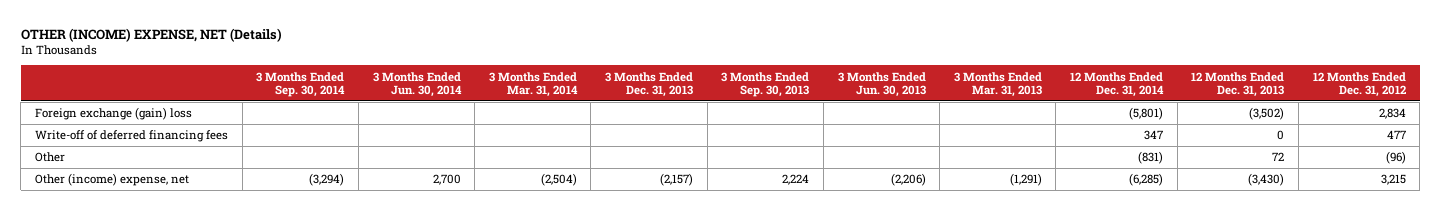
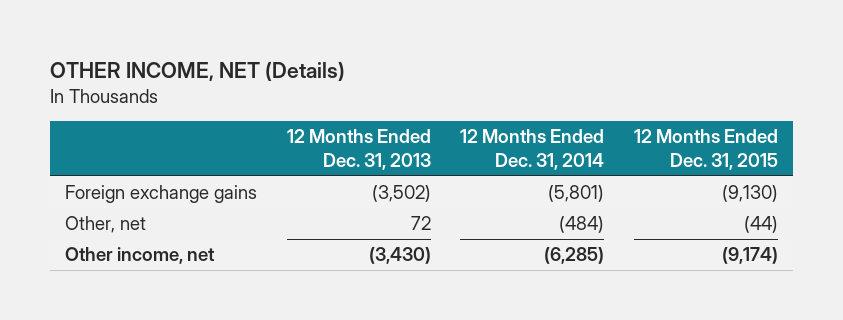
[20,27,282,42] OTHER (INCOME) EXPENSE, NET (Details) -> [49,61,345,82] OTHER INCOME, NET (Details)
[256,71,346,97] 3 Months Ended Sep. 30, 2014 -> none
[372,71,462,97] 3 Months Ended Jun. 30, 2014 -> none
[488,71,578,97] 3 Months Ended Mar. 31, 2014 -> none
[605,71,694,97] 3 Months Ended Dec. 31, 2013 -> none
[721,71,810,97] 3 Months Ended Sep. 30, 2013 -> none
[837,71,926,97] 3 Months Ended Jun. 30, 2013 -> none
[953,71,1042,97] 3 Months Ended Mar. 31, 2013 -> none
[1312,71,1406,97] 12 Months Ended Dec. 31, 2012 -> none
none -> [634,129,779,170] 12 Months Ended Dec. 31, 2015
[35,130,229,143] Write-off of deferred financing fees -> none
[35,107,193,121] Foreign exchange (gain) loss -> [64,185,257,204] Foreign exchange gains
[35,152,66,163] Other -> [64,216,146,234] Other, net
[1138,151,1164,165] (831) -> [559,216,605,234] (484)
[35,173,190,187] Other (income) expense, net -> [64,247,215,265] Other income, net

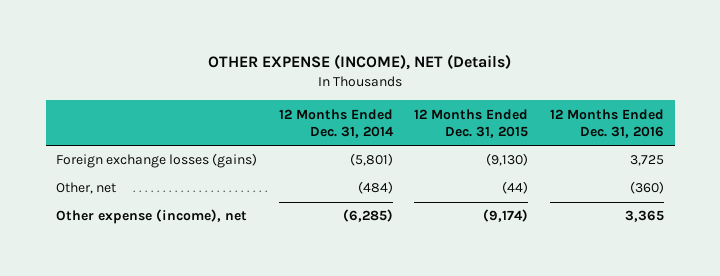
[49,61,345,82] OTHER INCOME, NET (Details) -> [208,54,512,71] OTHER EXPENSE (INCOME), NET (Details)
[286,129,431,170] 12 Months Ended Dec. 31, 2013 -> none
none -> [549,108,664,138] 12 Months Ended Dec. 31, 2016
[64,185,257,204] Foreign exchange gains -> [56,153,258,169] Foreign exchange losses (gains)
[64,247,215,265] Other income, net -> [56,209,248,225] Other expense (income), net

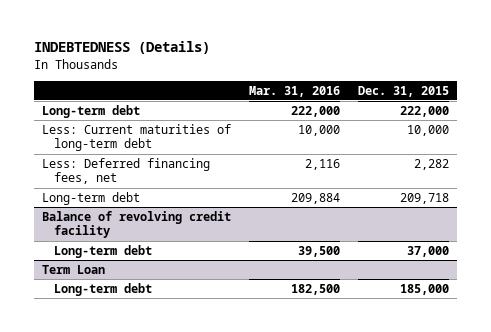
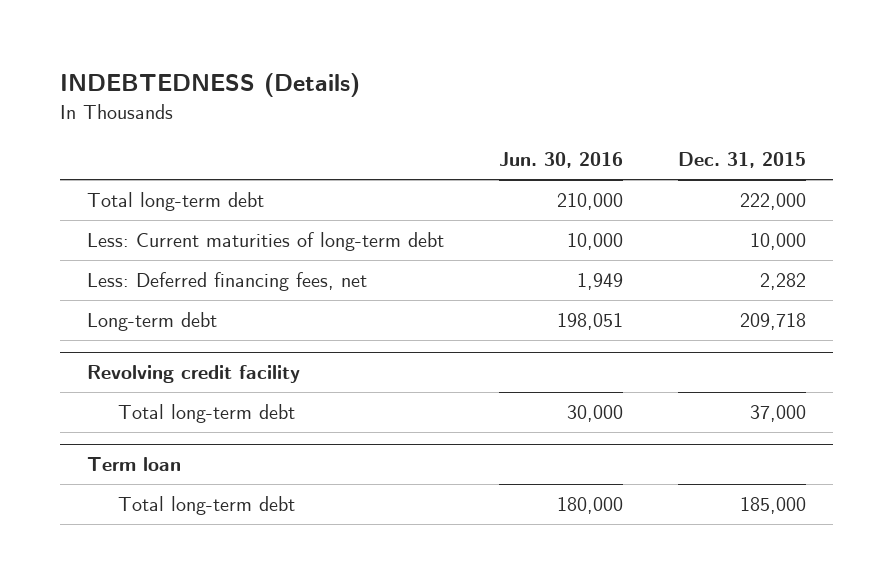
[248,85,340,97] Mar. 31, 2016 -> none
none -> [499,152,624,169] Jun. 30, 2016
[42,104,141,118] Long-term debt -> [87,192,265,212] Total long-term debt
[42,210,232,239] Balance of revolving credit facility -> [87,365,301,384] Revolving credit facility
[53,244,152,258] Long-term debt -> [117,404,295,424] Total long-term debt
[42,264,106,274] Term Loan -> [87,457,182,472] Term loan
[53,282,152,296] Long-term debt -> [117,496,295,516] Total long-term debt

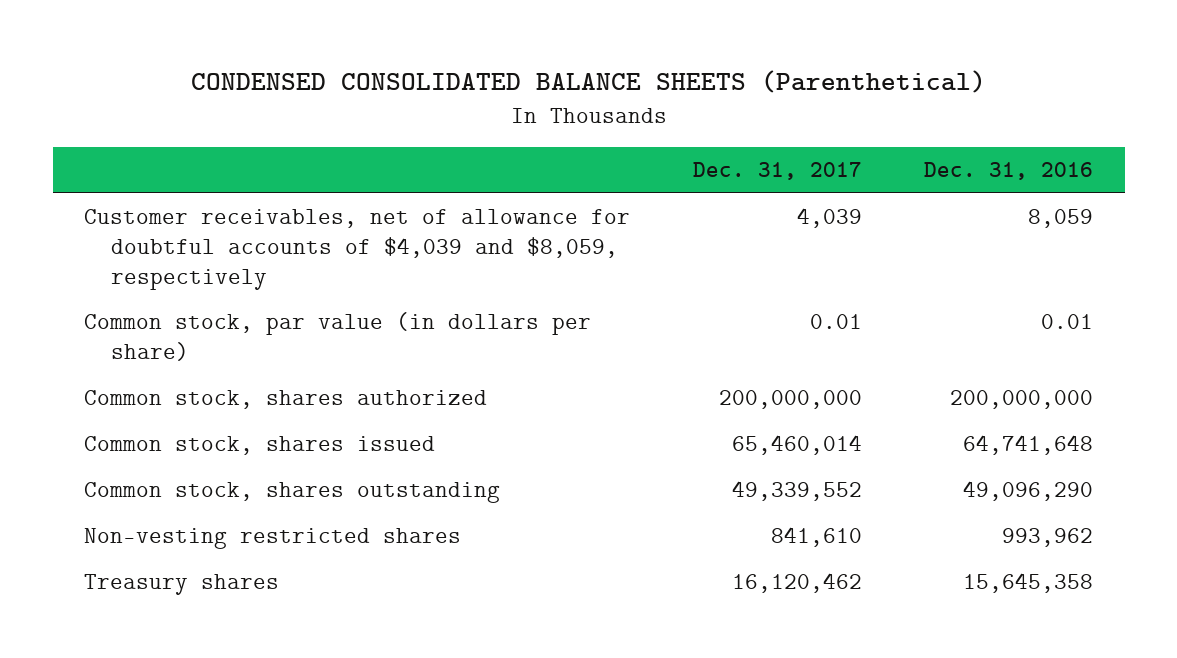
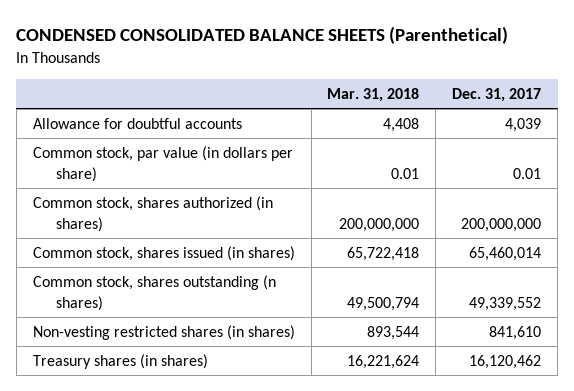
[924,162,1094,181] Dec. 31, 2016 -> none
none -> [327,87,420,102] Mar. 31, 2018
[84,209,631,290] Customer receivables, net of allowance for doubtful accounts of $4,039 and $8,059, respectively -> [32,117,242,129] Allowance for doubtful accounts
[84,390,488,410] Common stock, shares authorized -> [32,195,273,232] Common stock, shares authorized (in shares)
[84,436,436,456] Common stock, shares issued -> [32,245,295,261] Common stock, shares issued (in shares)
[84,482,501,504] Common stock, shares outstanding -> [32,274,276,311] Common stock, shares outstanding (n shares)
[84,528,462,550] Non-vesting restricted shares -> [32,324,295,340] Non-vesting restricted shares (in shares)
[84,574,280,596] Treasury shares -> [32,353,208,369] Treasury shares (in shares)

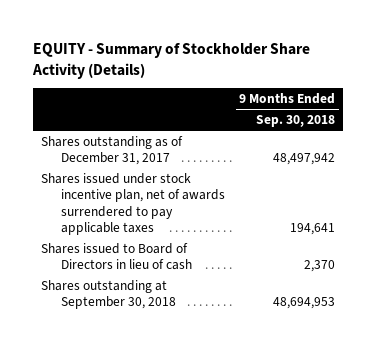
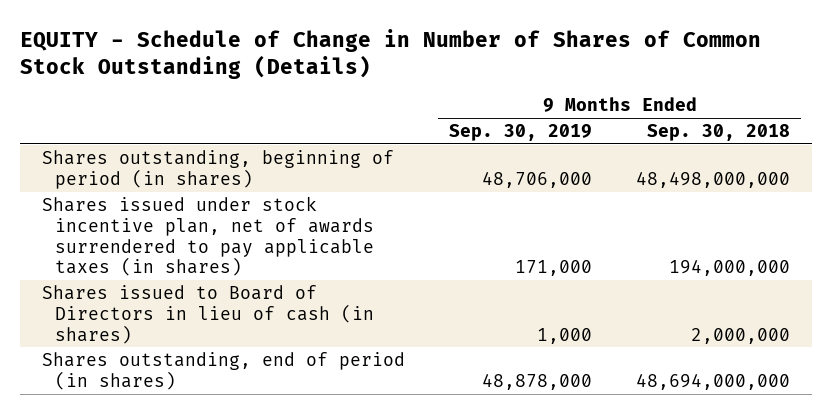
[32,42,311,79] EQUITY - Summary of Stockholder Share Activity (Details) -> [19,29,761,80] EQUITY - Schedule of Change in Number of Shares of Common Stock Outstanding (Details)
none -> [448,124,592,142] Sep. 30, 2019
[40,135,183,166] Shares outstanding as of December 31, 2017 -> [41,150,394,189] Shares outstanding, beginning of period (in shares)
[273,153,336,166] 48,497,942 -> [636,170,791,188] 48,498,000,000
[40,172,225,235] Shares issued under stock incentive plan, net of awards surrendered to pay applicable taxes -> [41,196,374,277] Shares issued under stock incentive plan, net of awards surrendered to pay applicable taxes (in shares)
[290,222,336,235] 194,641 -> [669,259,791,277] 194,000,000
[40,242,192,271] Shares issued to Board of Directors in lieu of cash -> [41,285,374,344] Shares issued to Board of Directors in lieu of cash (in shares)
[304,260,336,273] 2,370 -> [691,327,791,344] 2,000,000
[40,279,176,310] Shares outstanding at September 30, 2018 -> [41,352,405,390] Shares outstanding, end of period (in shares)
[273,297,336,310] 48,694,953 -> [636,372,791,390] 48,694,000,000

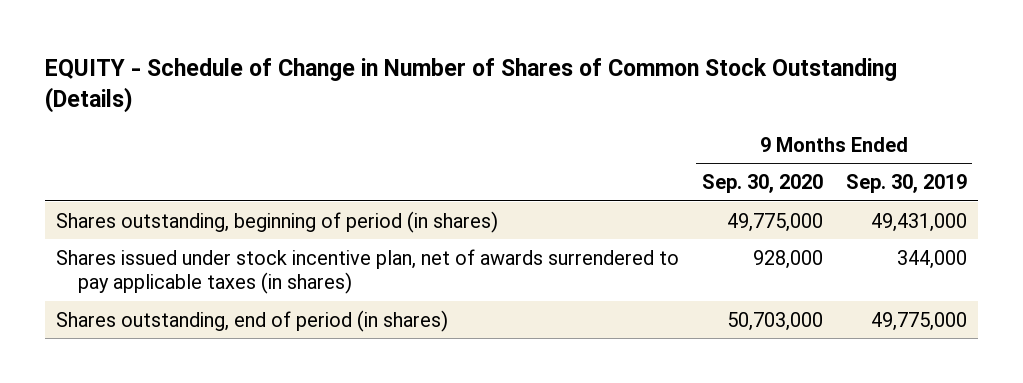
[647,124,791,142] Sep. 30, 2018 -> none
none -> [701,174,823,194] Sep. 30, 2020
[41,285,374,344] Shares issued to Board of Directors in lieu of cash (in shares) -> none
[481,170,592,188] 48,706,000 -> [870,212,967,232] 49,431,000
[514,260,592,277] 171,000 -> [896,249,967,269] 344,000
[481,372,592,390] 48,878,000 -> [870,311,967,331] 49,775,000

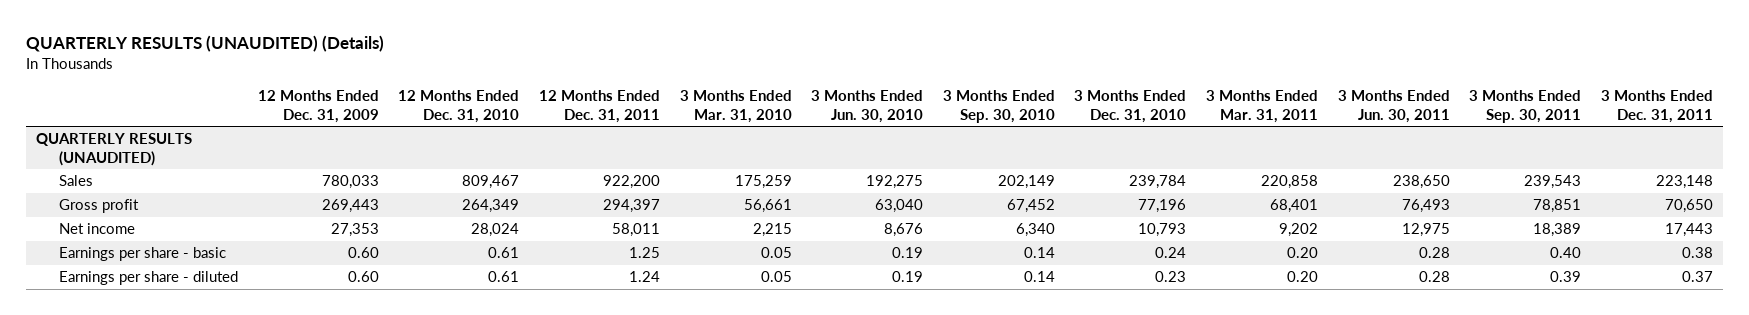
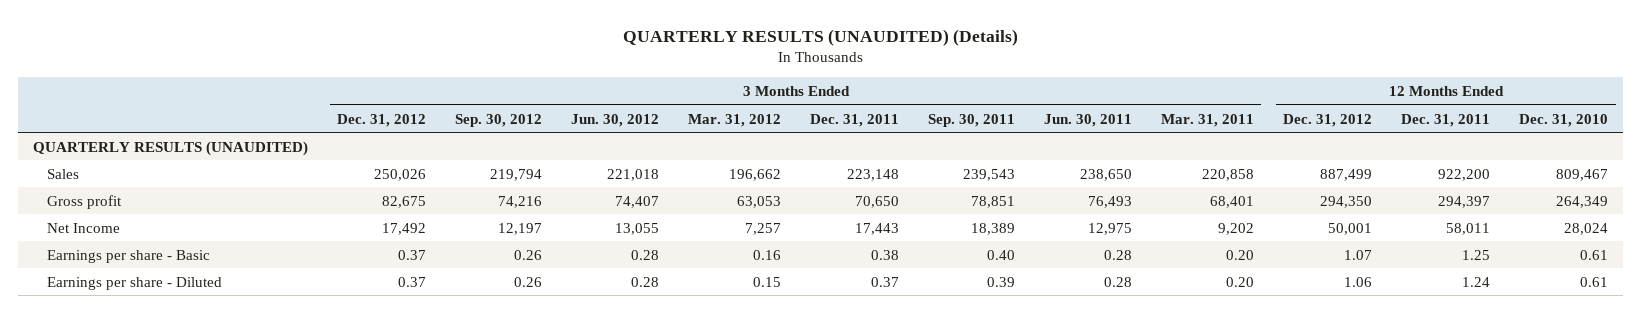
[257,90,379,123] 12 Months Ended Dec. 31, 2009 -> none
[679,90,792,123] 3 Months Ended Mar. 31, 2010 -> none
[811,90,924,123] 3 Months Ended Jun. 30, 2010 -> none
[942,90,1055,123] 3 Months Ended Sep. 30, 2010 -> none
[1074,90,1187,123] 3 Months Ended Dec. 31, 2010 -> none
none -> [337,113,427,127] Dec. 31, 2012
none -> [455,113,543,127] Sep. 30, 2012
none -> [571,113,660,127] Jun. 30, 2012
none -> [688,113,782,127] Mar. 31, 2012
none -> [1283,113,1373,127] Dec. 31, 2012
[59,223,136,235] Net income -> [46,222,120,233] Net Income
[59,247,227,262] Earnings per share - basic -> [46,249,210,263] Earnings per share - Basic
[59,271,239,286] Earnings per share - diluted -> [46,276,222,290] Earnings per share - Diluted

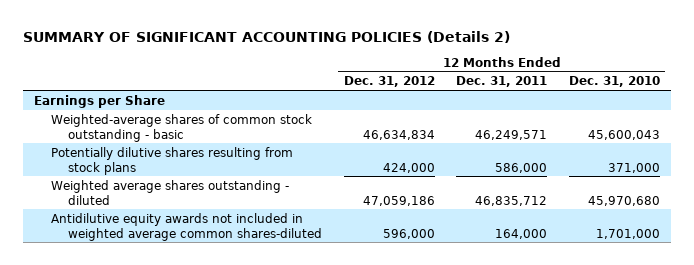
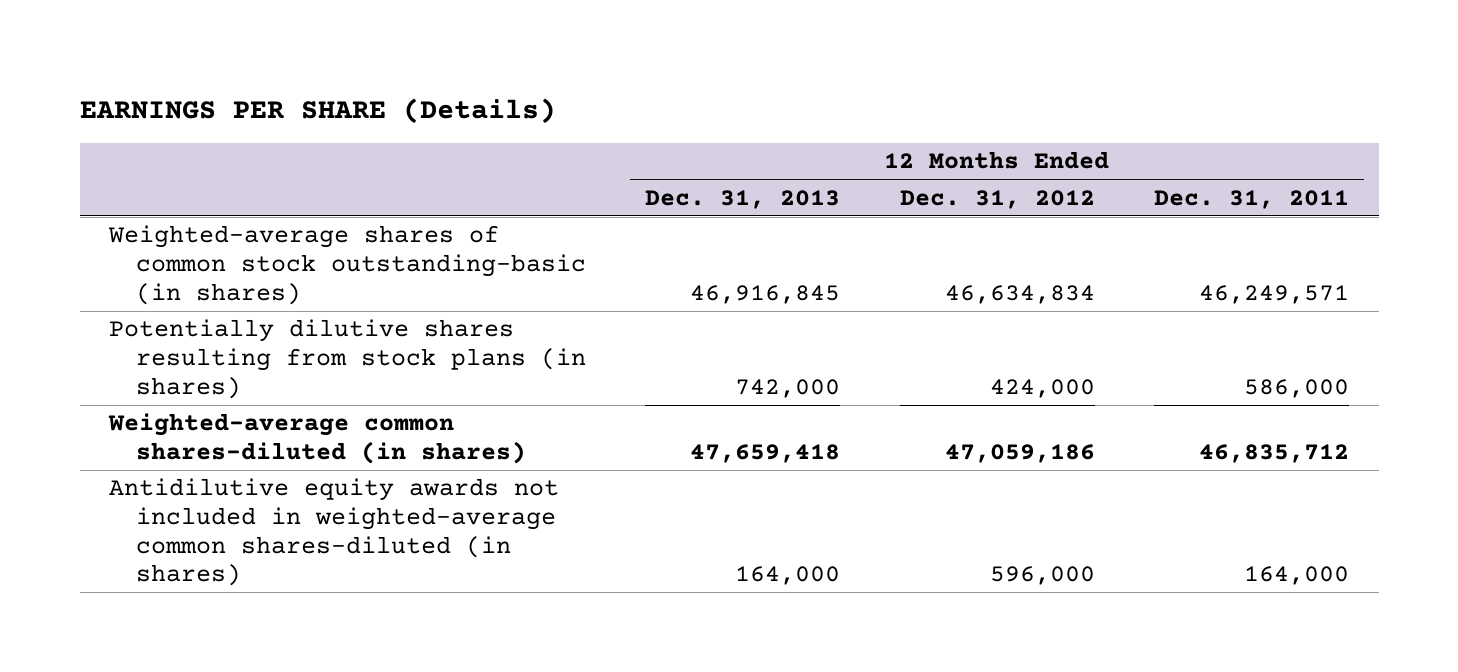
[23,30,511,43] SUMMARY OF SIGNIFICANT ACCOUNTING POLICIES (Details 2) -> [79,98,556,125] EARNINGS PER SHARE (Details)
[568,76,660,88] Dec. 31, 2010 -> none
none -> [645,189,841,209] Dec. 31, 2013
[34,94,166,108] Earnings per Share -> none
[51,113,313,142] Weighted-average shares of common stock outstanding - basic -> [108,225,586,305] Weighted-average shares of common stock outstanding-basic (in shares)
[51,146,294,175] Potentially dilutive shares resulting from stock plans -> [109,319,586,399] Potentially dilutive shares resulting from stock plans (in shares)
[51,179,290,205] Weighted average shares outstanding - diluted -> [108,413,526,465] Weighted-average common shares-diluted (in shares)
[51,212,323,241] Antidilutive equity awards not included in weighted average common shares-diluted -> [109,478,560,587] Antidilutive equity awards not included in weighted-average common shares-diluted (in shares)

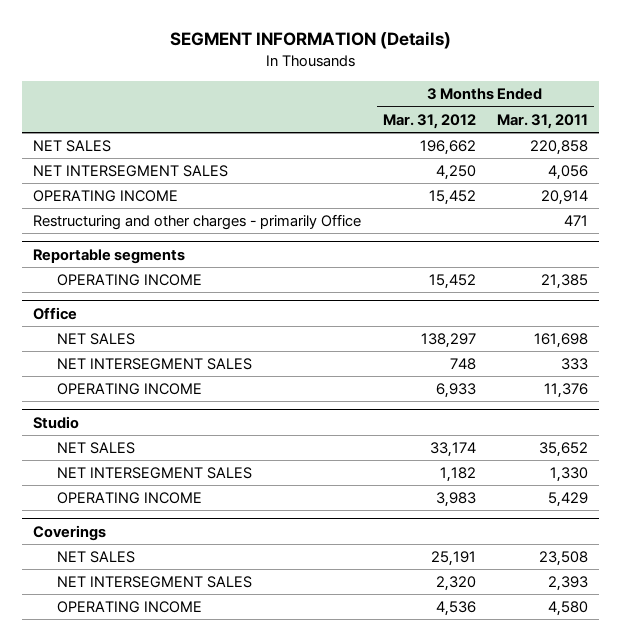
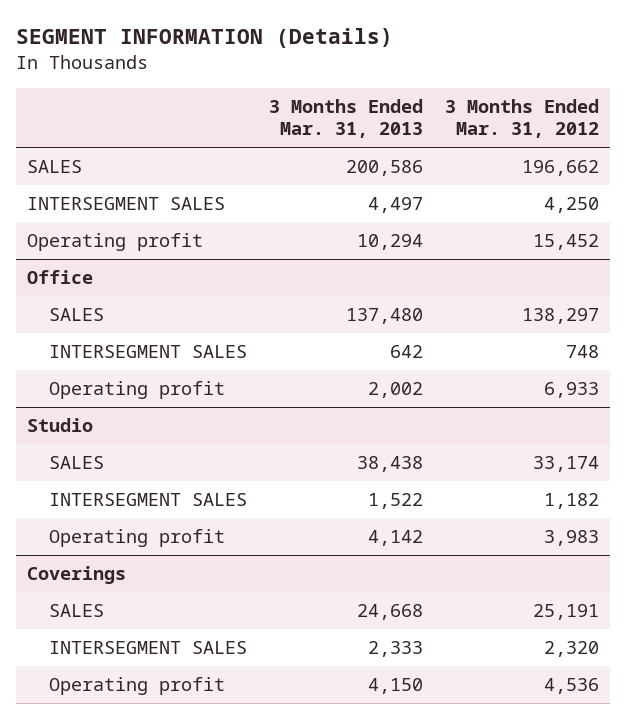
[497,113,589,129] Mar. 31, 2011 -> none
none -> [268,98,423,139] 3 Months Ended Mar. 31, 2013
[32,214,361,231] Restructuring and other charges - primarily Office -> none
[32,249,185,265] Reportable segments -> none
[56,274,202,287] OPERATING INCOME -> none
[32,140,111,153] NET SALES -> [26,160,82,174] SALES
[32,165,228,178] NET INTERSEGMENT SALES -> [26,197,225,211] INTERSEGMENT SALES
[32,190,178,203] OPERATING INCOME -> [26,233,203,252] Operating profit
[56,333,135,346] NET SALES -> [48,308,104,322] SALES
[56,358,252,371] NET INTERSEGMENT SALES -> [48,345,247,359] INTERSEGMENT SALES
[56,383,202,396] OPERATING INCOME -> [48,381,225,400] Operating profit
[56,442,135,455] NET SALES -> [48,456,104,470] SALES
[56,467,252,480] NET INTERSEGMENT SALES -> [48,493,247,507] INTERSEGMENT SALES
[56,492,202,505] OPERATING INCOME -> [48,529,225,548] Operating profit
[56,551,135,564] NET SALES -> [48,604,104,618] SALES
[56,576,252,589] NET INTERSEGMENT SALES -> [48,641,247,655] INTERSEGMENT SALES
[56,601,202,614] OPERATING INCOME -> [48,677,225,696] Operating profit

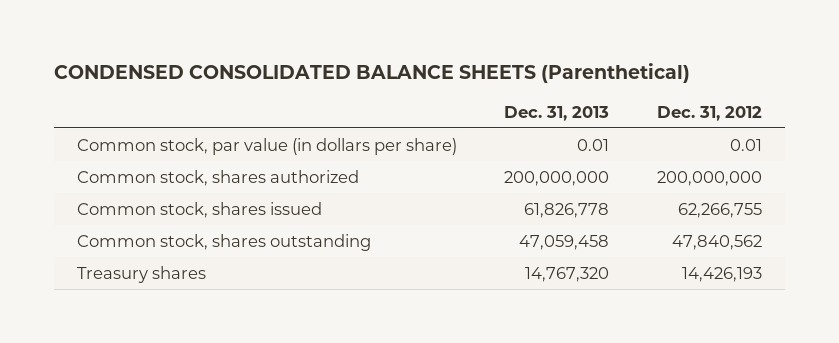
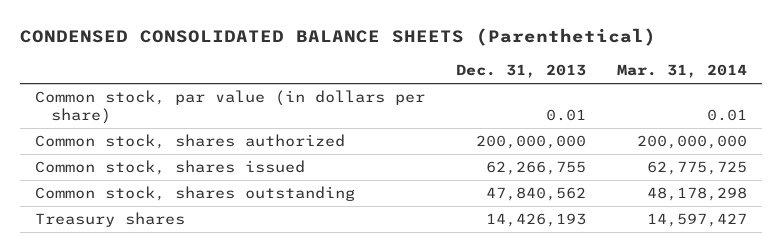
[656,105,762,121] Dec. 31, 2012 -> none
none -> [616,64,747,79] Mar. 31, 2014
[524,202,610,218] 61,826,778 -> [486,161,587,176] 62,266,755
[519,234,610,250] 47,059,458 -> [486,187,587,202] 47,840,562
[525,266,610,282] 14,767,320 -> [486,213,587,228] 14,426,193

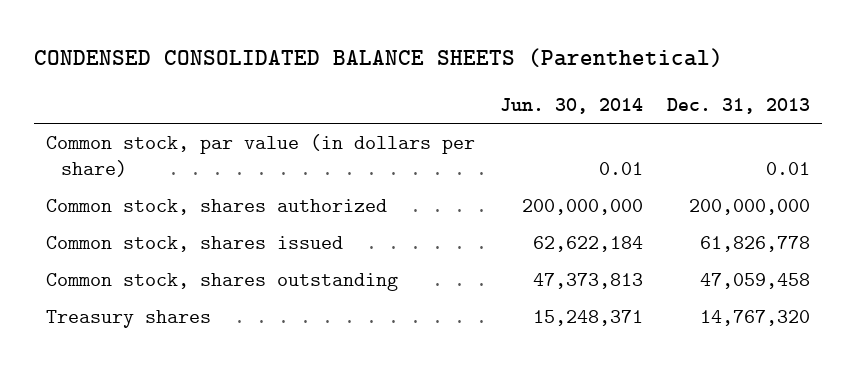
[616,64,747,79] Mar. 31, 2014 -> none
none -> [499,97,643,114] Jun. 30, 2014
[486,161,587,176] 62,266,755 -> [700,235,811,252] 61,826,778
[486,187,587,202] 47,840,562 -> [700,272,811,289] 47,059,458
[486,213,587,228] 14,426,193 -> [700,309,811,326] 14,767,320

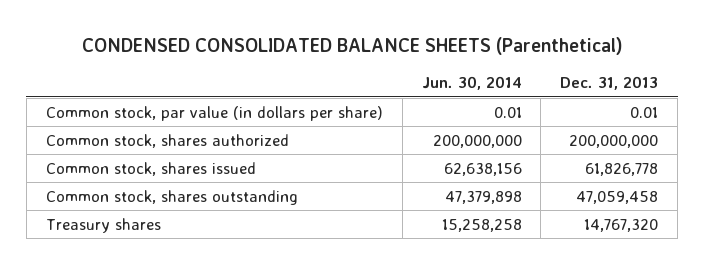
[532,235,643,252] 62,622,184 -> [443,162,522,176] 62,638,156
[532,272,643,289] 47,373,813 -> [444,190,522,204] 47,379,898
[532,309,643,326] 15,248,371 -> [441,218,522,232] 15,258,258

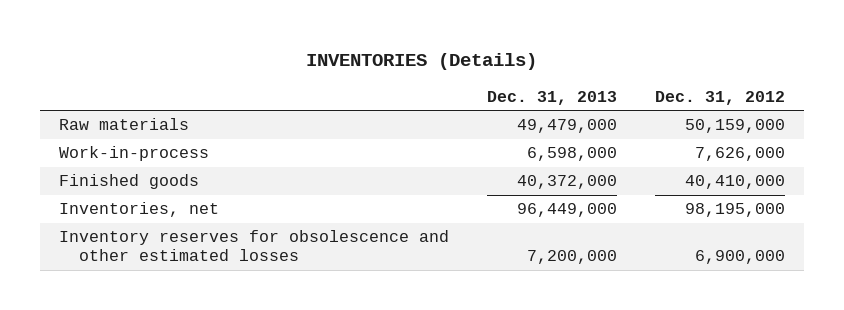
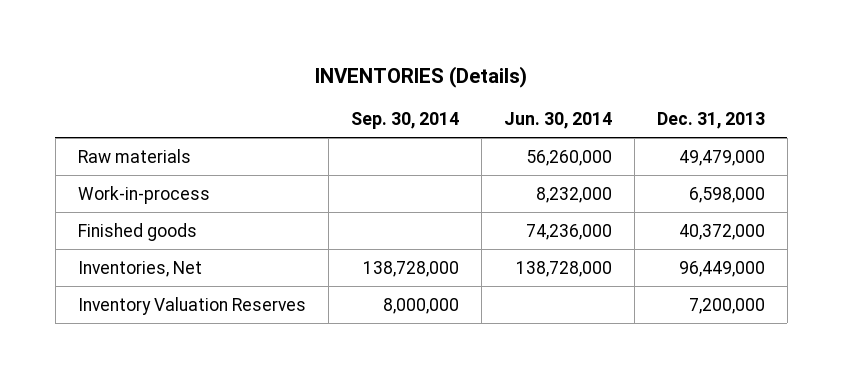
[655,90,786,105] Dec. 31, 2012 -> none
none -> [350,112,459,130] Sep. 30, 2014
none -> [503,112,612,130] Jun. 30, 2014
[59,202,220,218] Inventories, net -> [77,260,202,277] Inventories, Net
[59,230,450,262] Inventory reserves for obsolescence and other estimated losses -> [77,296,306,315] Inventory Valuation Reserves

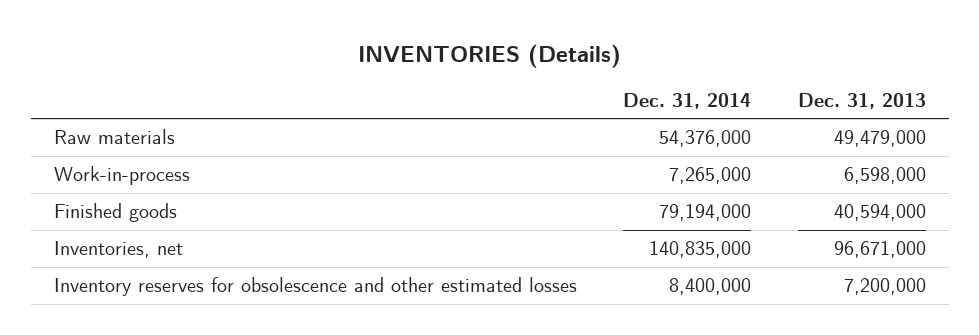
[350,112,459,130] Sep. 30, 2014 -> none
[503,112,612,130] Jun. 30, 2014 -> none
none -> [623,92,752,109] Dec. 31, 2014
[678,223,765,240] 40,372,000 -> [833,204,926,222] 40,594,000
[77,260,202,277] Inventories, Net -> [53,241,183,259] Inventories, net
[678,260,765,277] 96,449,000 -> [833,241,926,259] 96,671,000
[77,296,306,315] Inventory Valuation Reserves -> [53,277,577,297] Inventory reserves for obsolescence and other estimated losses

